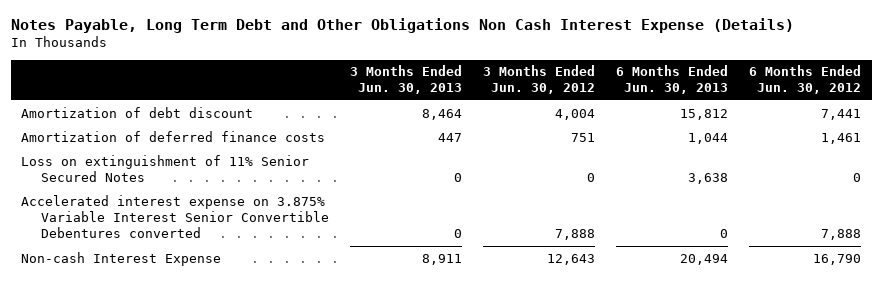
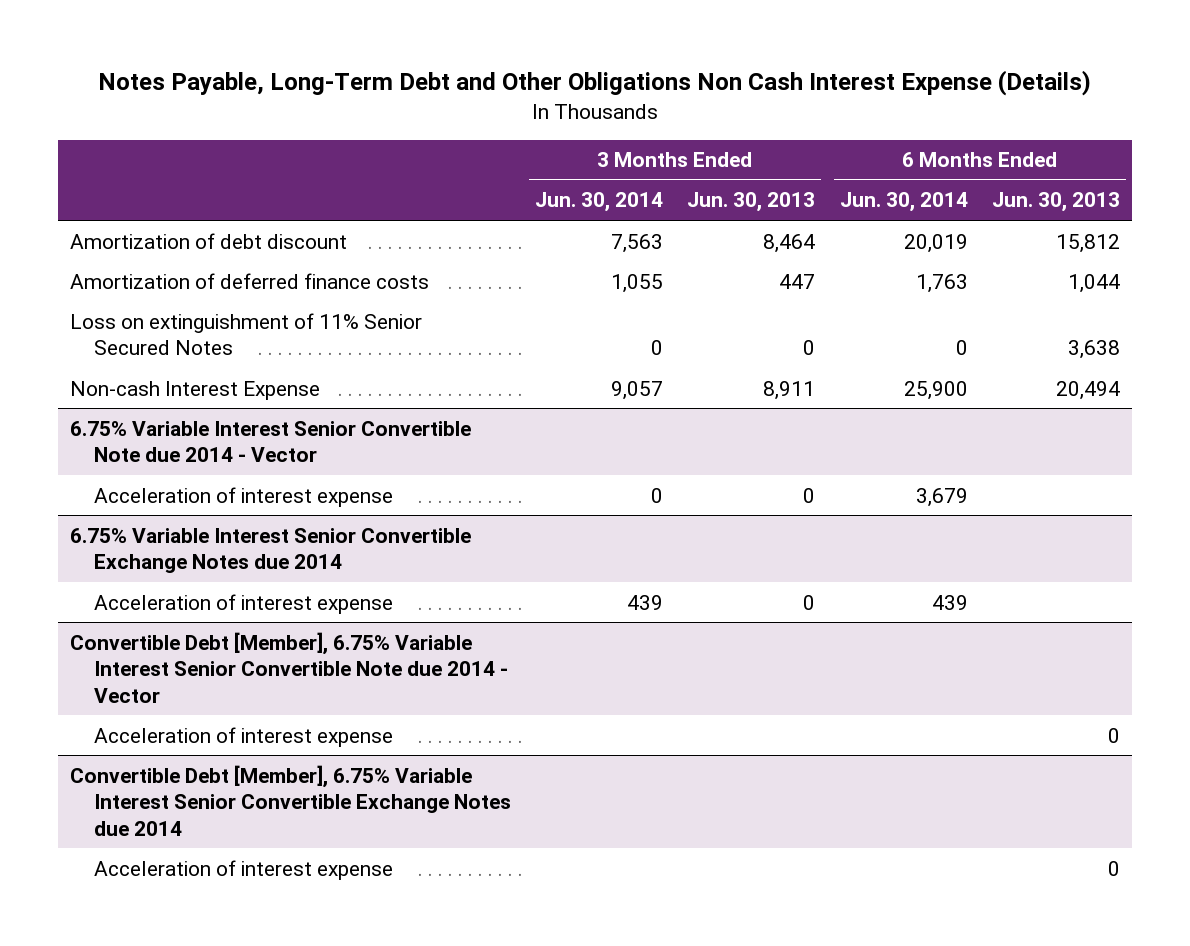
[10,18,794,34] Notes Payable, Long Term Debt and Other Obligations Non Cash Interest Expense (Details) -> [97,70,1091,97] Notes Payable, Long-Term Debt and Other Obligations Non Cash Interest Expense (Details)
[482,65,595,95] 3 Months Ended Jun. 30, 2012 -> none
[749,65,862,95] 6 Months Ended Jun. 30, 2012 -> none
none -> [535,192,664,213] Jun. 30, 2014
none -> [839,192,968,213] Jun. 30, 2014
[21,194,329,239] Accelerated interest expense on 3.875% Variable Interest Senior Convertible Debentures converted -> none
none -> [70,420,472,463] 6.75% Variable Interest Senior Convertible Note due 2014 - Vector
none -> [94,486,394,507] Acceleration of interest expense
none -> [70,527,472,574] 6.75% Variable Interest Senior Convertible Exchange Notes due 2014
none -> [94,593,394,614] Acceleration of interest expense
none -> [70,631,509,703] Convertible Debt [Member], 6.75% Variable Interest Senior Convertible Note due 2014 - Vector
none -> [94,726,394,747] Acceleration of interest expense
none -> [70,764,512,836] Convertible Debt [Member], 6.75% Variable Interest Senior Convertible Exchange Notes due 2014
none -> [94,859,394,880] Acceleration of interest expense

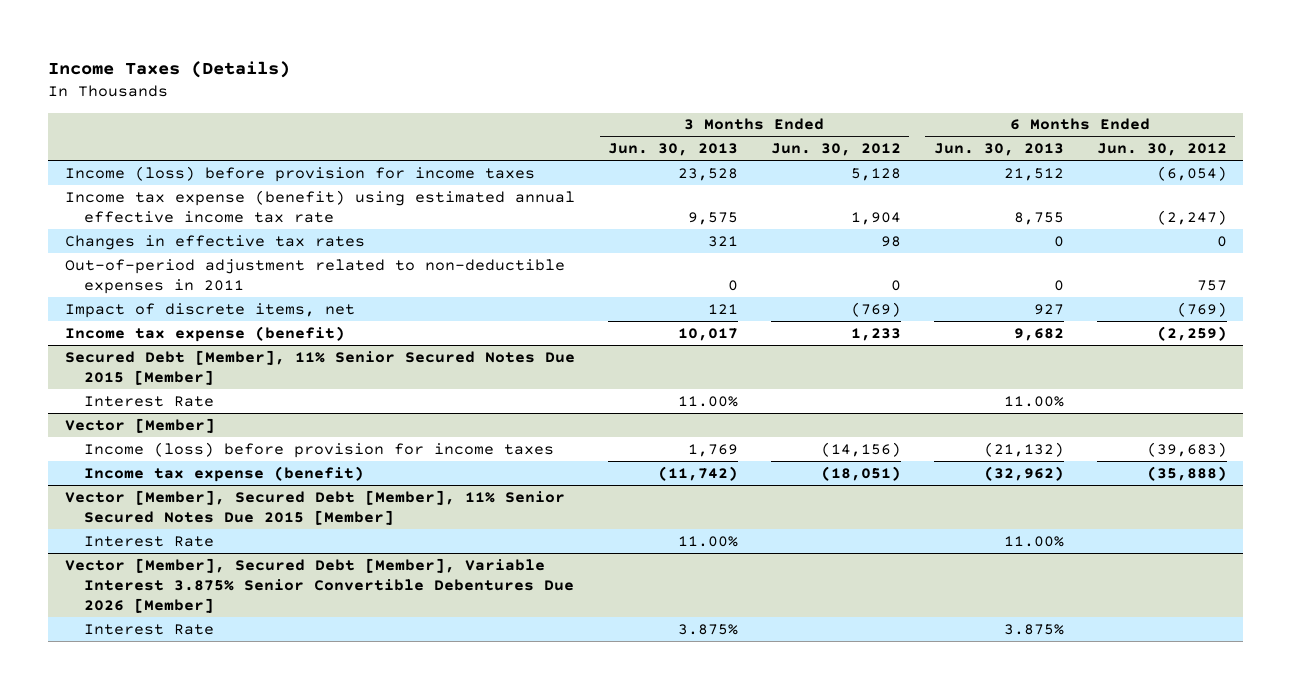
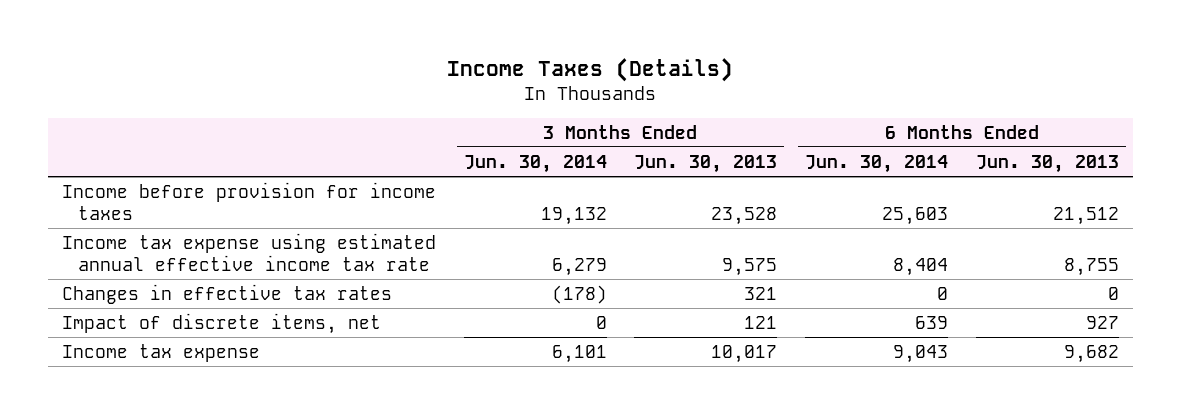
[770,143,901,157] Jun. 30, 2012 -> none
[1096,143,1227,157] Jun. 30, 2012 -> none
none -> [463,154,607,173] Jun. 30, 2014
none -> [805,154,949,173] Jun. 30, 2014
[64,165,535,182] Income (loss) before provision for income taxes -> [61,181,436,220] Income before provision for income taxes
[64,189,575,223] Income tax expense (benefit) using estimated annual effective income tax rate -> [61,232,436,271] Income tax expense using estimated annual effective income tax rate
[64,258,565,294] Out-of-period adjustment related to non-deductible expenses in 2011 -> none
[64,349,575,385] Secured Debt [Member], 11% Senior Secured Notes Due 2015 [Member] -> none
[84,395,215,407] Interest Rate -> none
[64,417,215,433] Vector [Member] -> none
[84,441,555,458] Income (loss) before provision for income taxes -> none
[84,465,365,482] Income tax expense (benefit) -> none
[64,489,565,525] Vector [Member], Secured Debt [Member], 11% Senior Secured Notes Due 2015 [Member] -> none
[84,535,215,547] Interest Rate -> none
[64,557,575,613] Vector [Member], Secured Debt [Member], Variable Interest 3.875% Senior Convertible Debentures Due 2026 [Member] -> none
[84,623,215,635] Interest Rate -> none
[64,325,345,342] Income tax expense (benefit) -> [61,343,260,362] Income tax expense

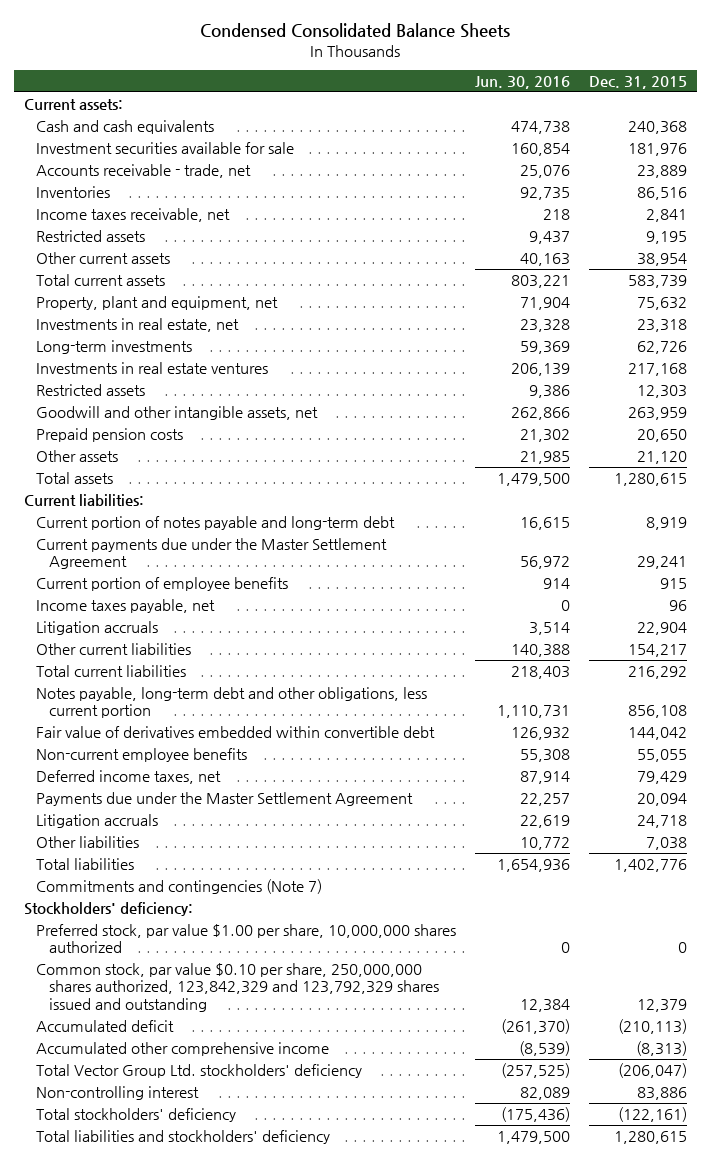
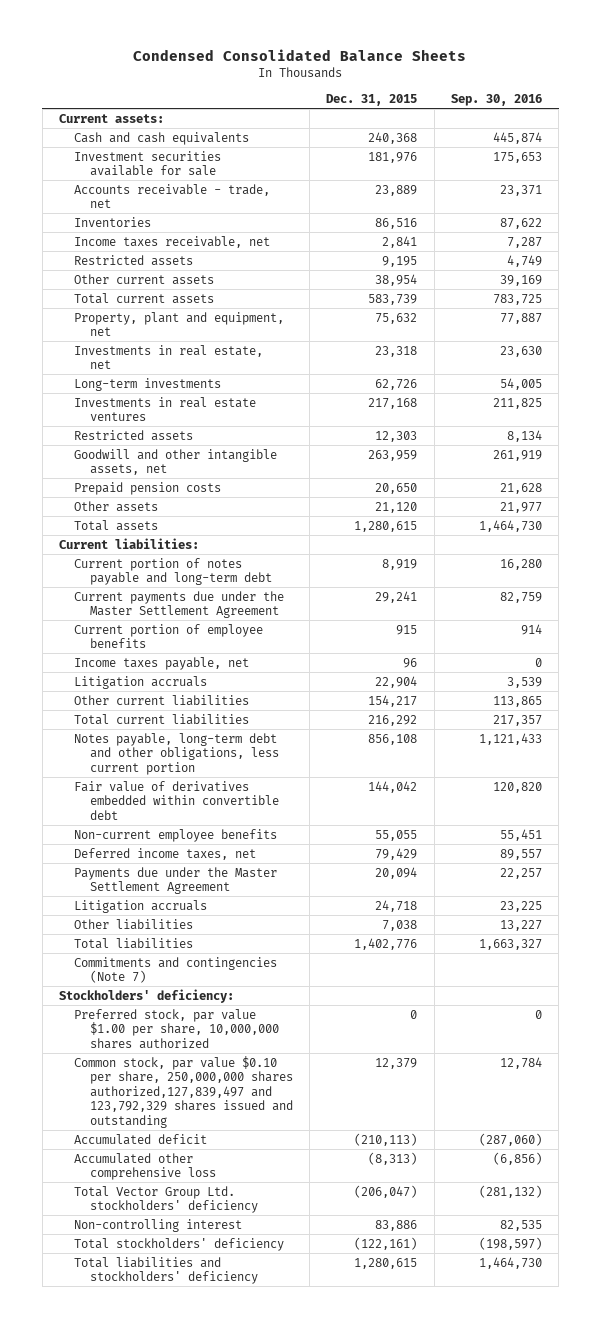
[475,76,571,90] Jun. 30, 2016 -> none
none -> [450,93,542,106] Sep. 30, 2016
[36,962,440,1012] Common stock, par value $0.10 per share, 250,000,000 shares authorized, 123,842,329 and 123,792,329 shares issued and outstanding -> [74,1055,293,1128] Common stock, par value $0.10 per share, 250,000,000 shares authorized,127,839,497 and 123,792,329 shares issued and outstanding
[36,1041,330,1056] Accumulated other comprehensive income -> [74,1152,216,1181] Accumulated other comprehensive loss

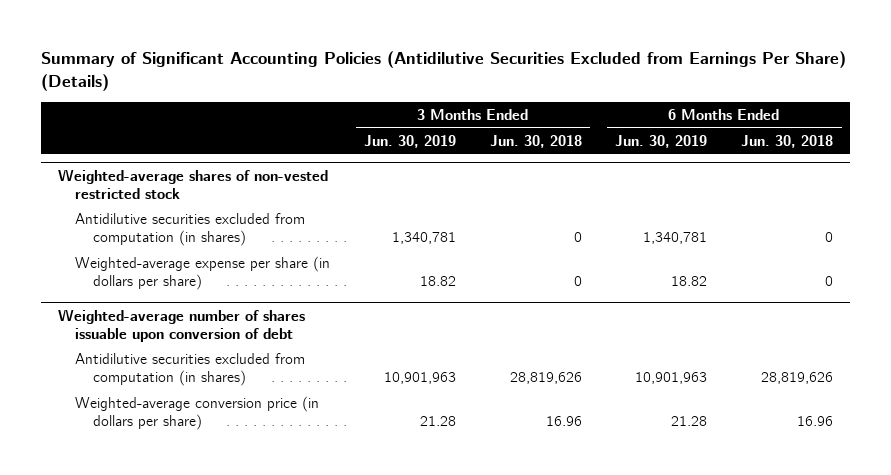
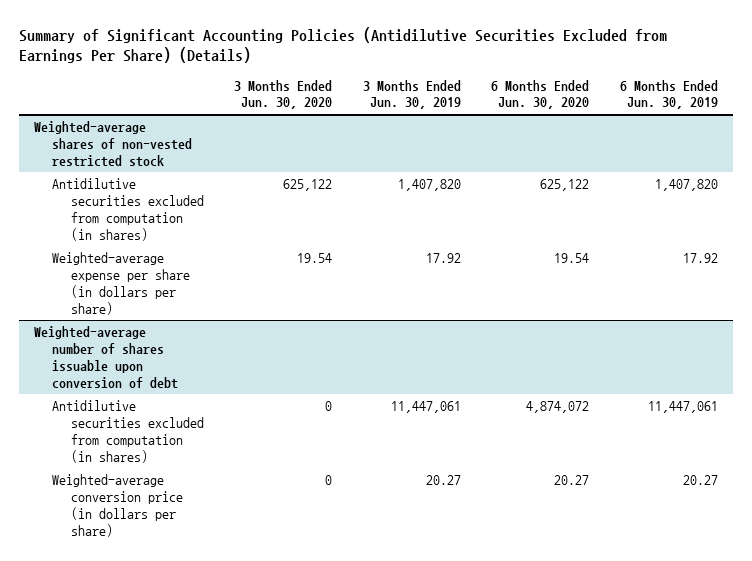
[489,134,582,148] Jun. 30, 2018 -> none
[741,134,834,148] Jun. 30, 2018 -> none
none -> [234,79,333,110] 3 Months Ended Jun. 30, 2020
none -> [491,79,590,110] 6 Months Ended Jun. 30, 2020
[392,231,457,244] 1,340,781 -> [397,179,461,192] 1,407,820
[643,231,708,244] 1,340,781 -> [655,179,719,192] 1,407,820
[420,275,457,286] 18.82 -> [425,253,461,264] 17.92
[671,275,708,286] 18.82 -> [683,253,719,264] 17.92
[384,371,457,384] 10,901,963 -> [390,401,461,414] 11,447,061
[635,371,708,384] 10,901,963 -> [648,401,719,414] 11,447,061
[420,415,457,426] 21.28 -> [425,475,461,486] 20.27
[671,415,708,426] 21.28 -> [683,475,719,486] 20.27

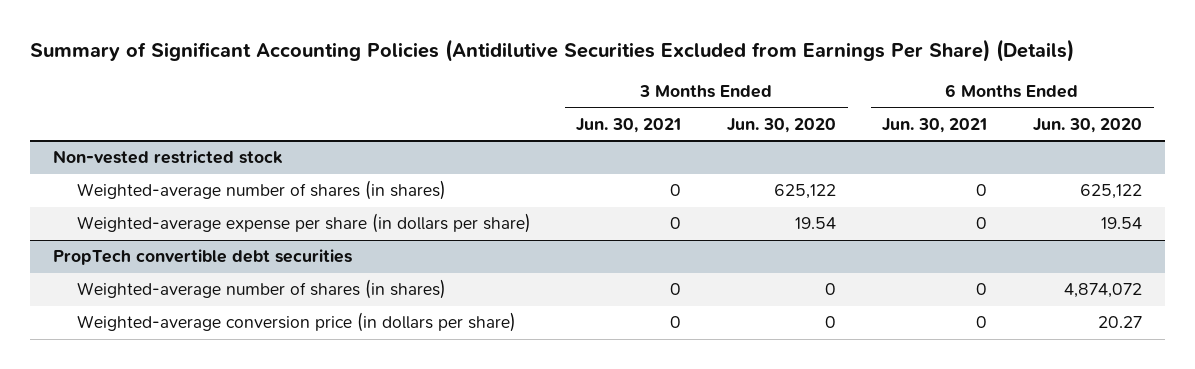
[362,79,461,110] 3 Months Ended Jun. 30, 2019 -> none
[620,79,719,110] 6 Months Ended Jun. 30, 2019 -> none
none -> [576,117,682,133] Jun. 30, 2021
none -> [882,117,988,133] Jun. 30, 2021
[34,121,193,167] Weighted-average shares of non-vested restricted stock -> [52,150,283,165] Non-vested restricted stock
[52,178,204,241] Antidilutive securities excluded from computation (in shares) -> [76,180,446,201] Weighted-average number of shares (in shares)
[34,326,179,389] Weighted-average number of shares issuable upon conversion of debt -> [52,249,352,266] PropTech convertible debt securities
[52,400,204,463] Antidilutive securities excluded from computation (in shares) -> [76,279,446,300] Weighted-average number of shares (in shares)

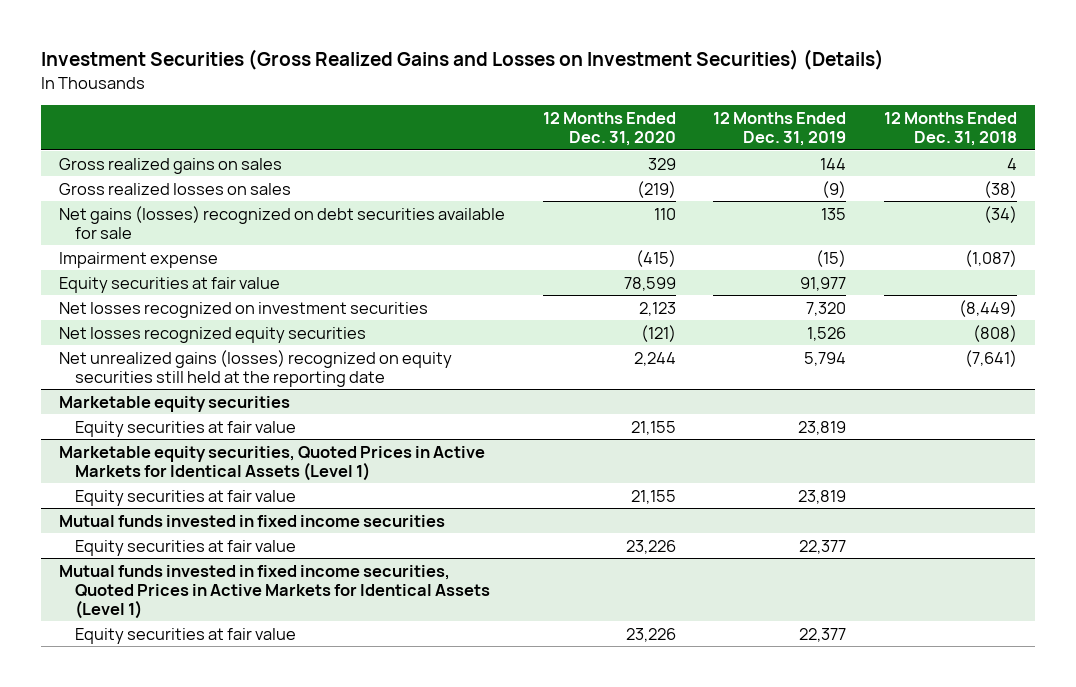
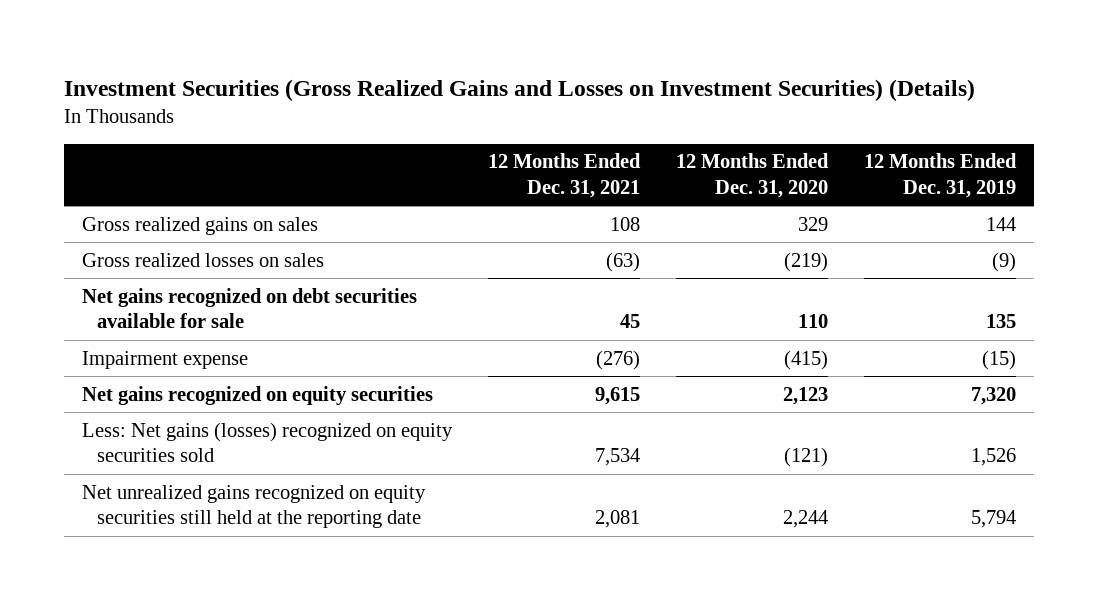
[883,112,1017,147] 12 Months Ended Dec. 31, 2018 -> none
none -> [488,153,642,198] 12 Months Ended Dec. 31, 2021
[59,205,506,239] Net gains (losses) recognized on debt securities available for sale -> [82,287,418,329] Net gains recognized on debt securities available for sale
[59,276,281,293] Equity securities at fair value -> none
[59,395,291,412] Marketable equity securities -> none
[74,420,296,437] Equity securities at fair value -> none
[59,445,486,481] Marketable equity securities, Quoted Prices in Active Markets for Identical Assets (Level 1) -> none
[74,489,296,506] Equity securities at fair value -> none
[59,514,446,527] Mutual funds invested in fixed income securities -> none
[74,539,296,556] Equity securities at fair value -> none
[59,564,490,619] Mutual funds invested in fixed income securities, Quoted Prices in Active Markets for Identical Assets (Level 1) -> none
[74,627,296,644] Equity securities at fair value -> none
[59,301,429,318] Net losses recognized on investment securities -> [82,385,434,405] Net gains recognized on equity securities
[59,326,367,343] Net losses recognized equity securities -> [82,421,454,463] Less: Net gains (losses) recognized on equity securities sold
[59,349,453,387] Net unrealized gains (losses) recognized on equity securities still held at the reporting date -> [82,484,427,529] Net unrealized gains recognized on equity securities still held at the reporting date

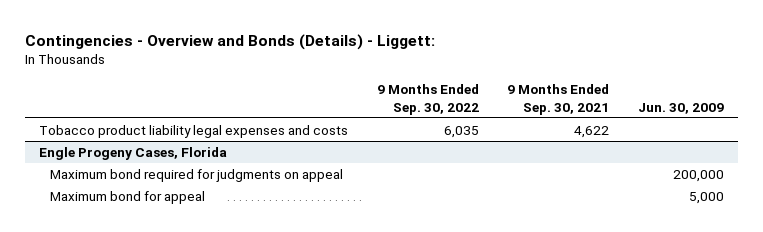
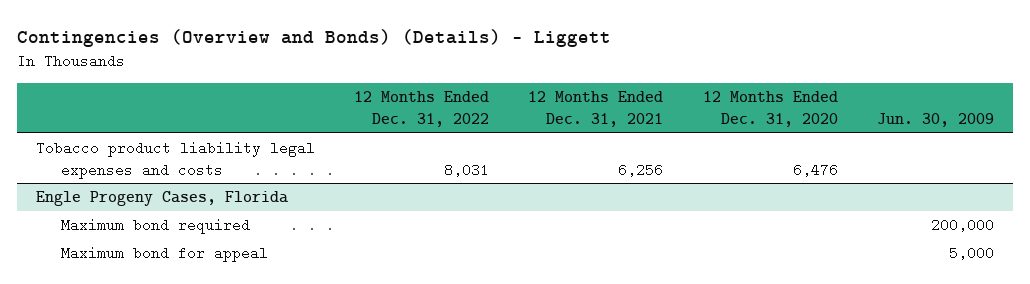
[24,34,435,51] Contingencies - Overview and Bonds (Details) - Liggett: -> [16,29,611,48] Contingencies (Overview and Bonds) (Details) - Liggett
[376,83,479,115] 9 Months Ended Sep. 30, 2022 -> none
[507,83,610,115] 9 Months Ended Sep. 30, 2021 -> none
none -> [354,91,490,127] 12 Months Ended Dec. 31, 2022
none -> [528,91,664,127] 12 Months Ended Dec. 31, 2021
none -> [702,91,838,127] 12 Months Ended Dec. 31, 2020
[49,168,343,182] Maximum bond required for judgments on appeal -> [60,218,250,235] Maximum bond required

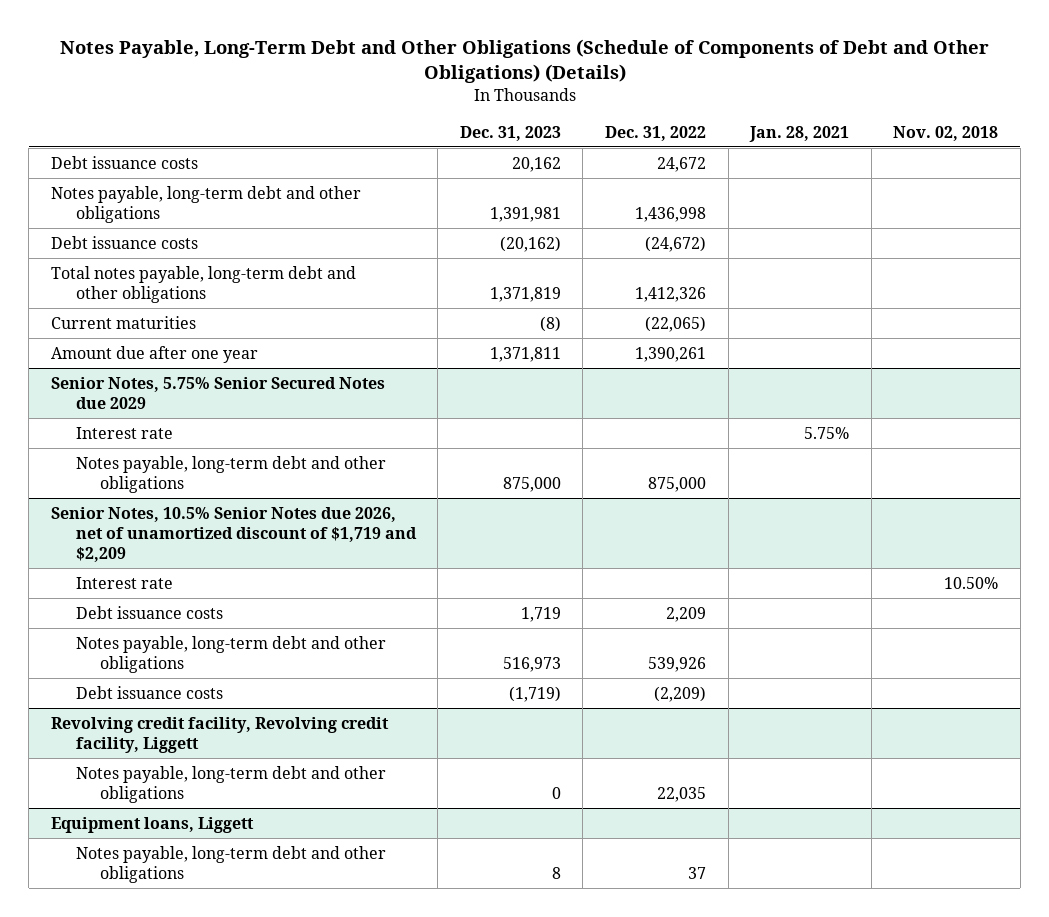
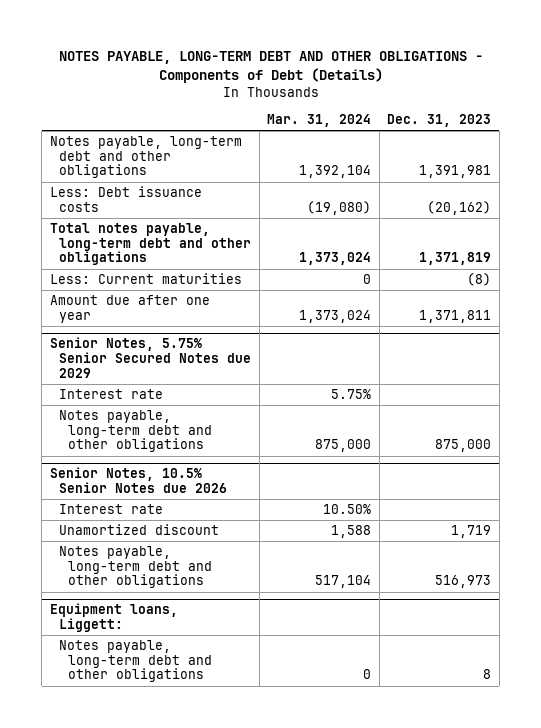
[59,39,989,84] Notes Payable, Long-Term Debt and Other Obligations (Schedule of Components of Debt and Other Obligations) (Details) -> [58,50,483,83] NOTES PAYABLE, LONG-TERM DEBT AND OTHER OBLIGATIONS - Components of Debt (Details)
[605,125,707,141] Dec. 31, 2022 -> none
[749,125,850,142] Jan. 28, 2021 -> none
[893,125,999,141] Nov. 02, 2018 -> none
none -> [267,114,372,128] Mar. 31, 2024
[51,155,199,169] Debt issuance costs -> none
[51,235,199,249] Debt issuance costs -> [49,186,202,212] Less: Debt issuance costs
[51,315,197,329] Current maturities -> [49,273,242,285] Less: Current maturities
[51,506,417,562] Senior Notes, 10.5% Senior Notes due 2026, net of unamortized discount of $1,719 and $2,209 -> none
none -> [49,467,228,494] Senior Notes, 10.5% Senior Notes due 2026
[75,605,223,619] Debt issuance costs -> [59,524,220,536] Unamortized discount
[75,685,223,699] Debt issuance costs -> none
[51,716,390,753] Revolving credit facility, Revolving credit facility, Liggett -> none
[75,765,386,803] Notes payable, long-term debt and other obligations -> none
[51,816,255,833] Equipment loans, Liggett -> [49,603,178,633] Equipment loans, Liggett:

